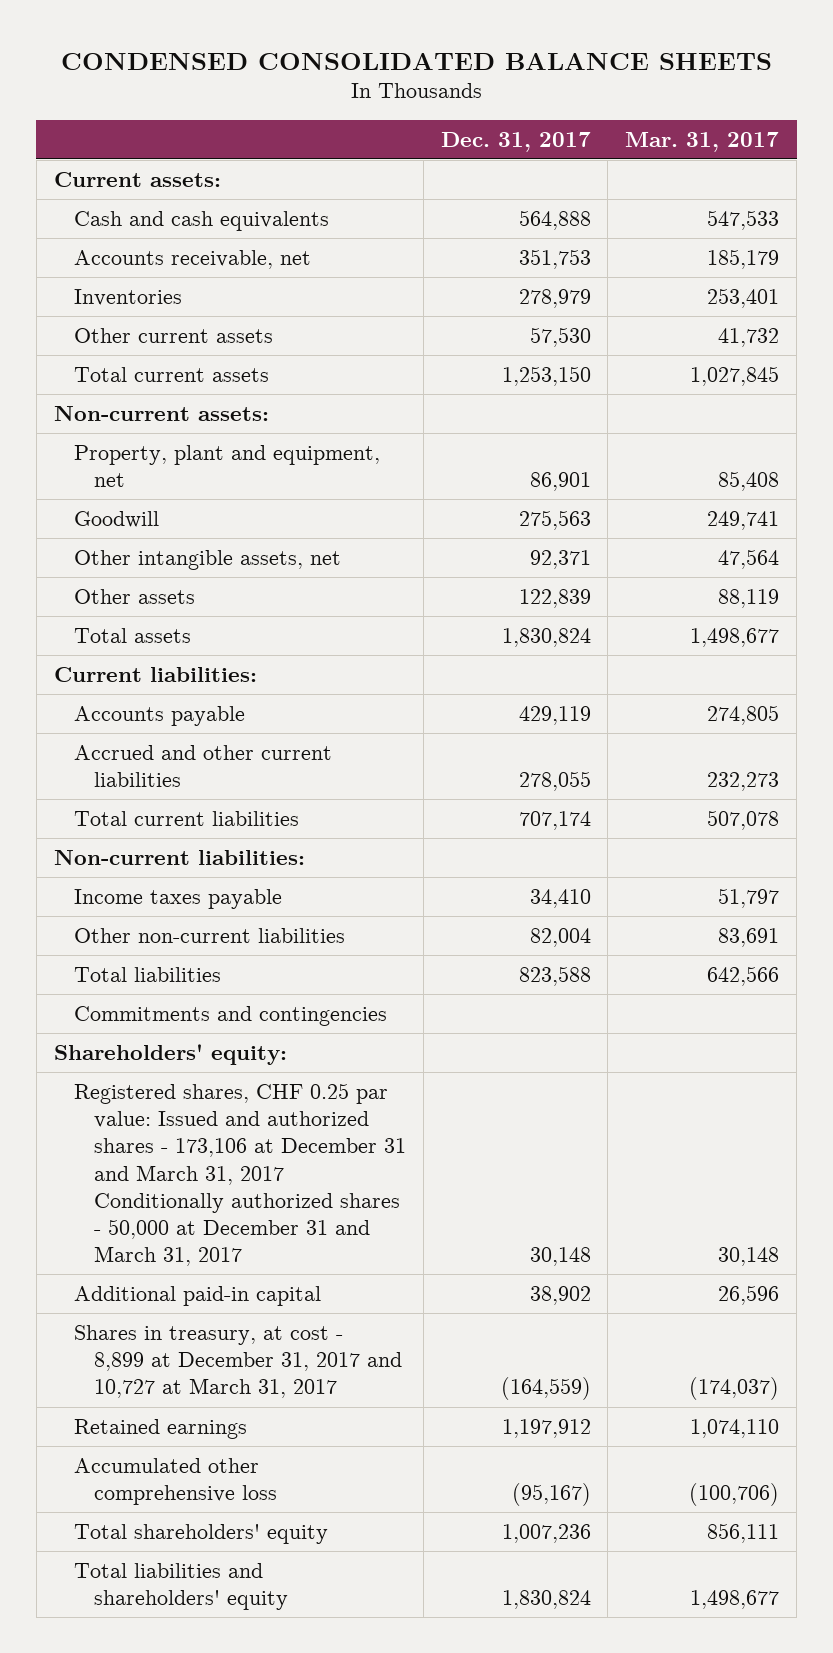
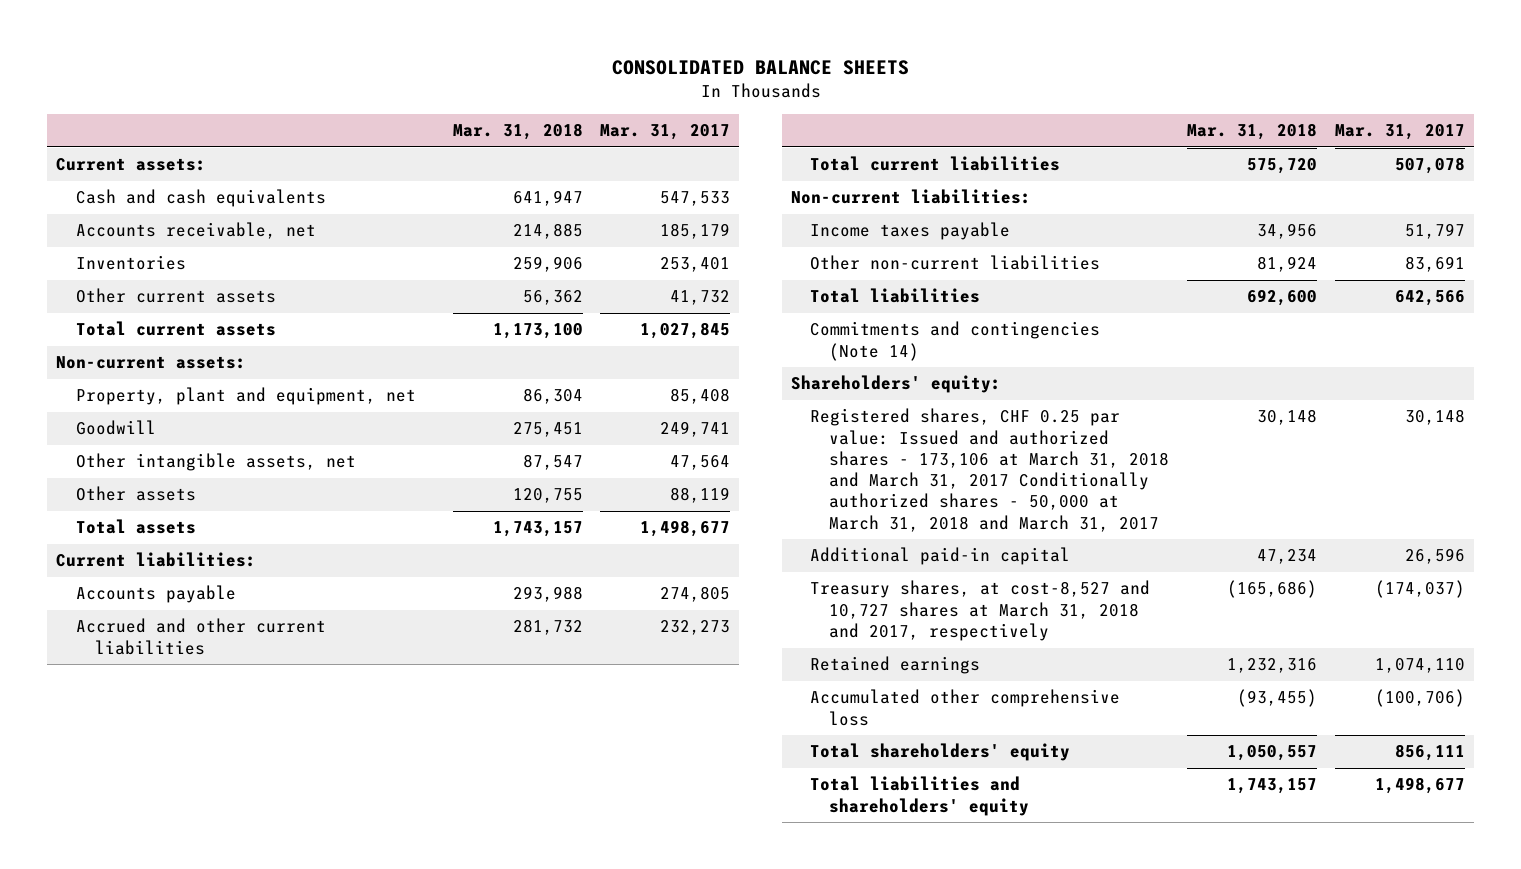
[60,52,772,70] CONDENSED CONSOLIDATED BALANCE SHEETS -> [611,59,909,75] CONSOLIDATED BALANCE SHEETS
[440,131,591,152] Dec. 31, 2017 -> none
none -> [452,123,583,141] Mar. 31, 2018
[73,1005,387,1026] Commitments and contingencies -> [809,321,1100,361] Commitments and contingencies (Note 14)
[73,1082,406,1267] Registered shares, CHF 0.25 par value: Issued and authorized shares - 173,106 at December 31 and March 31, 2017 Conditionally authorized shares - 50,000 at December 31 and March 31, 2017 -> [809,408,1170,532] Registered shares, CHF 0.25 par value: Issued and authorized shares - 173,106 at March 31, 2018 and March 31, 2017 Conditionally authorized shares - 50,000 at March 31, 2018 and March 31, 2017
[73,1324,402,1399] Shares in treasury, at cost - 8,899 at December 31, 2017 and 10,727 at March 31, 2017 -> [809,580,1150,641] Treasury shares, at cost-8,527 and 10,727 shares at March 31, 2018 and 2017, respectively

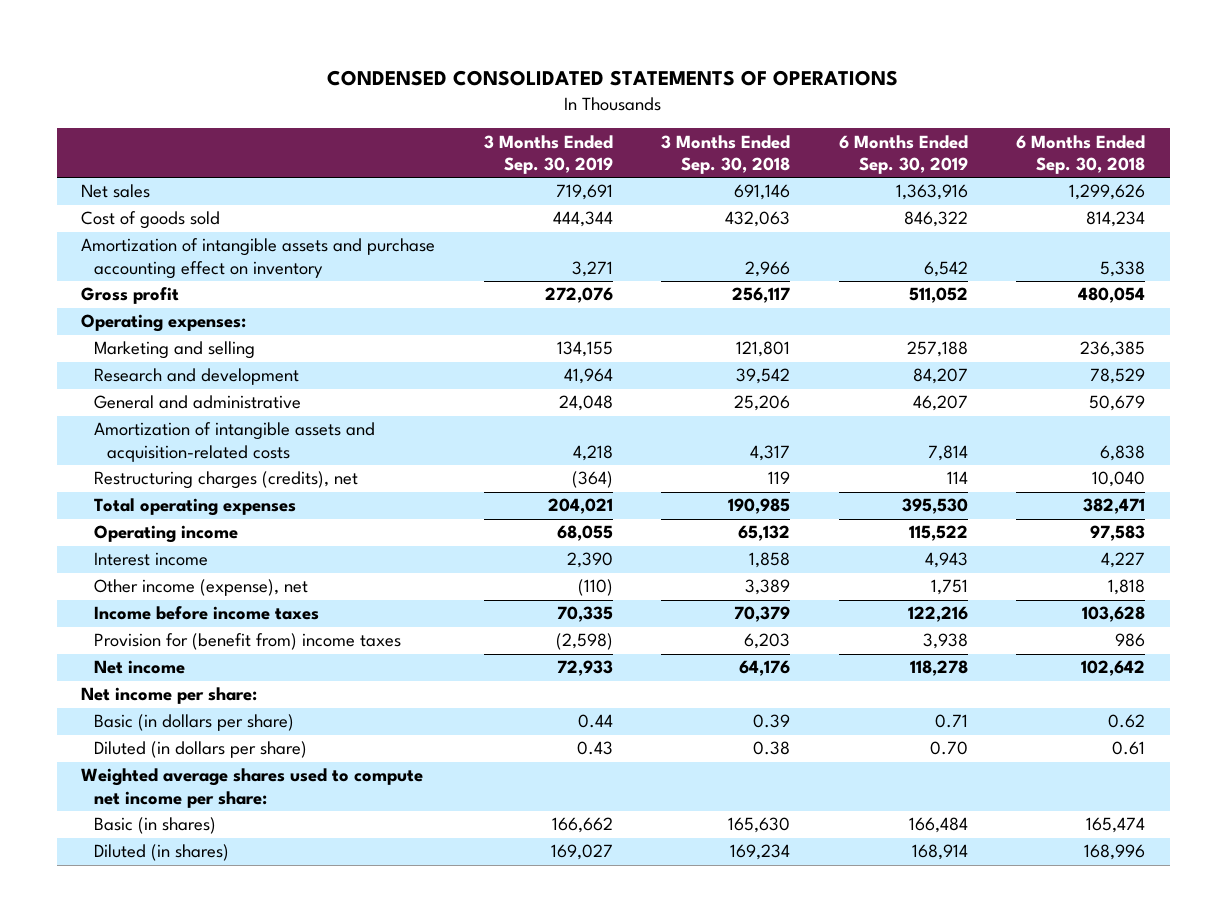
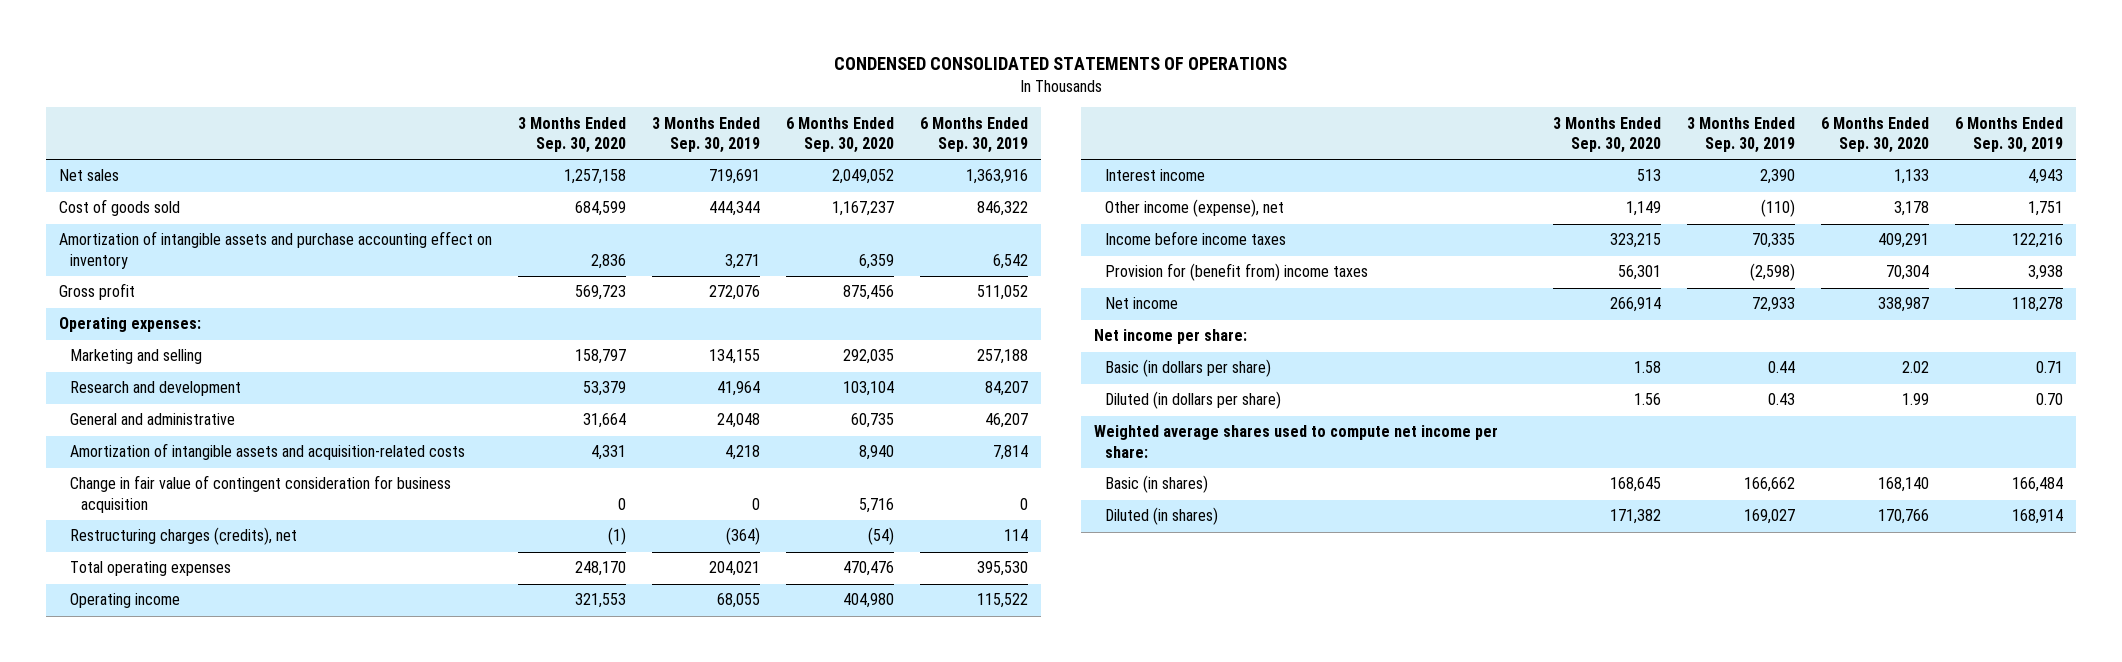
[661,134,791,174] 3 Months Ended Sep. 30, 2018 -> none
[1016,134,1146,174] 6 Months Ended Sep. 30, 2018 -> none
none -> [517,116,626,154] 3 Months Ended Sep. 30, 2020
none -> [785,116,894,154] 6 Months Ended Sep. 30, 2020
none -> [69,475,451,513] Change in fair value of contingent consideration for business acquisition

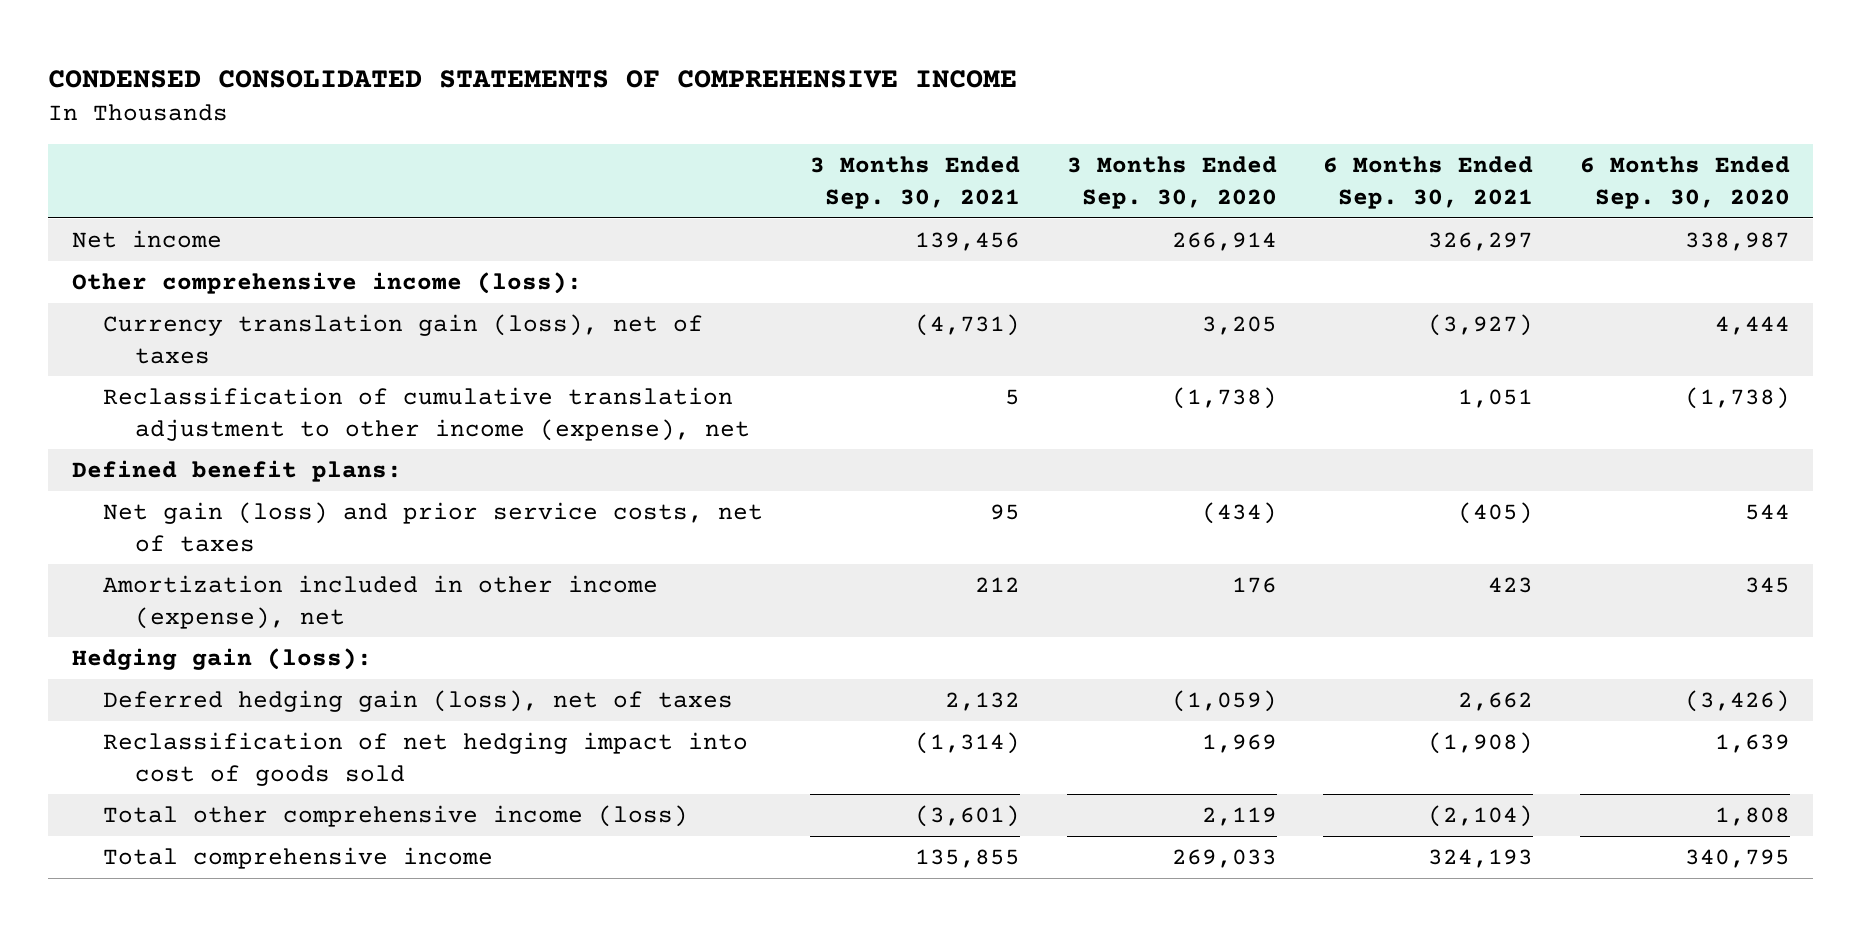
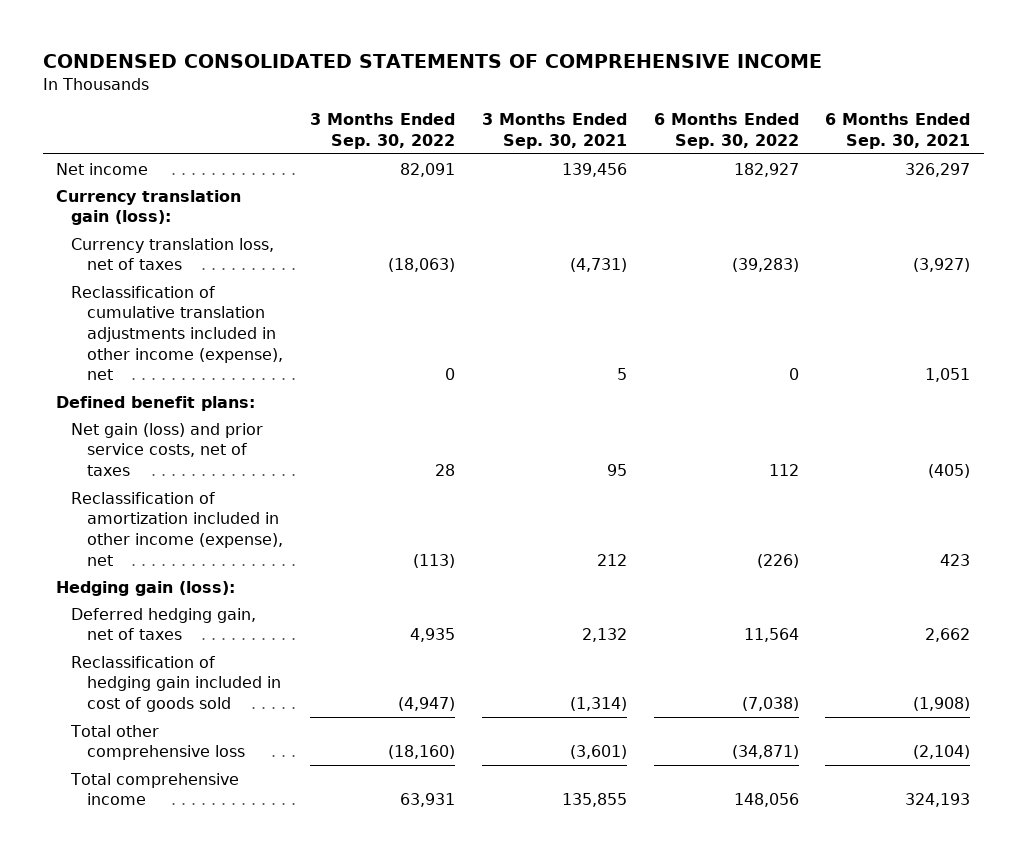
[1066,156,1277,209] 3 Months Ended Sep. 30, 2020 -> none
[1579,156,1790,209] 6 Months Ended Sep. 30, 2020 -> none
none -> [309,113,455,150] 3 Months Ended Sep. 30, 2022
none -> [653,113,799,150] 6 Months Ended Sep. 30, 2022
[71,272,582,295] Other comprehensive income (loss): -> none
none -> [56,189,242,226] Currency translation gain (loss):
[103,314,704,364] Currency translation gain (loss), net of taxes -> [71,237,275,271] Currency translation loss, net of taxes
[103,387,750,441] Reclassification of cumulative translation adjustment to other income (expense), net -> [71,285,283,381] Reclassification of cumulative translation adjustments included in other income (expense), net
[103,575,659,629] Amortization included in other income (expense), net -> [71,491,283,566] Reclassification of amortization included in other income (expense), net
[103,690,734,713] Deferred hedging gain (loss), net of taxes -> [71,607,257,641] Deferred hedging gain, net of taxes
[103,732,749,786] Reclassification of net hedging impact into cost of goods sold -> [71,655,281,712] Reclassification of hedging gain included in cost of goods sold
[103,805,689,828] Total other comprehensive income (loss) -> [70,724,245,761] Total other comprehensive loss

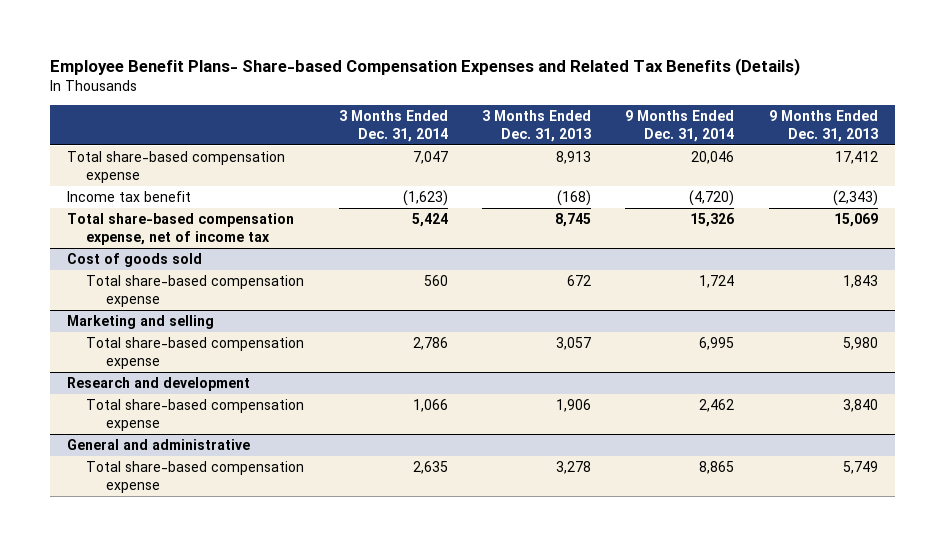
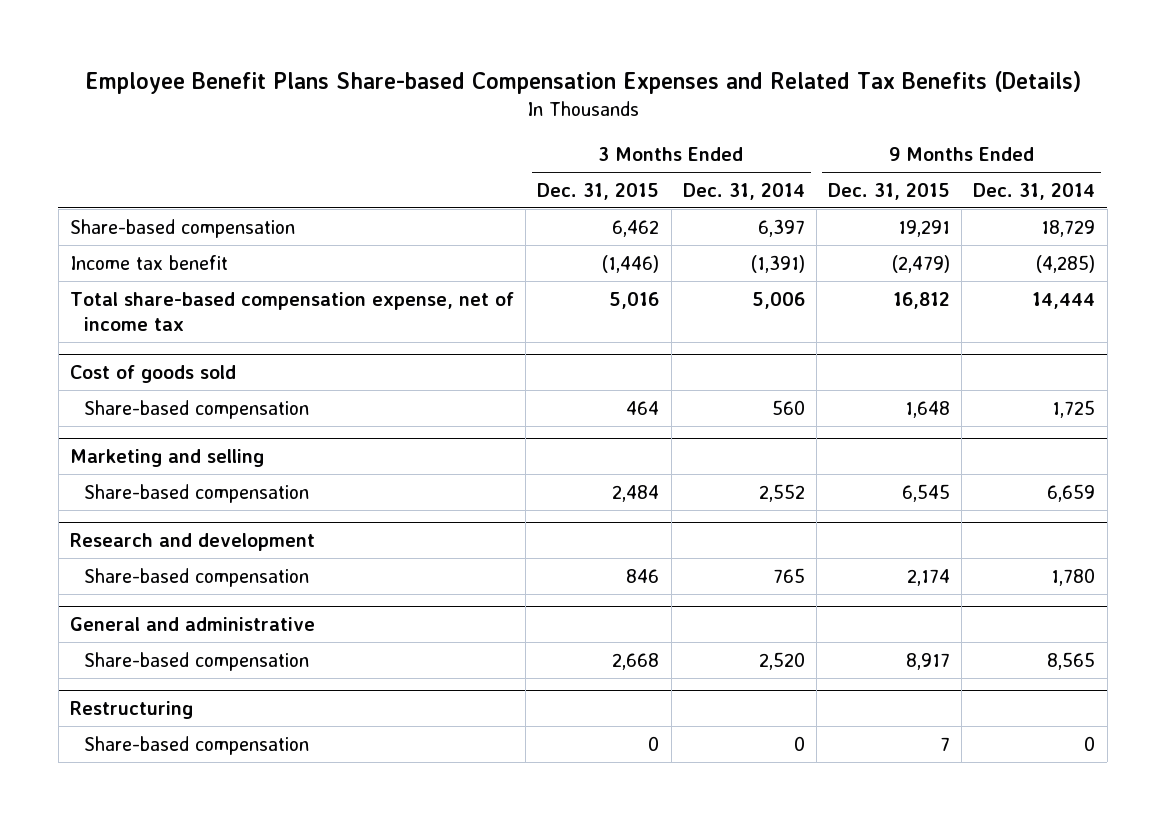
[49,57,800,76] Employee Benefit Plans- Share-based Compensation Expenses and Related Tax Benefits (Details) -> [84,71,1081,95] Employee Benefit Plans Share-based Compensation Expenses and Related Tax Benefits (Details)
[482,110,592,142] 3 Months Ended Dec. 31, 2013 -> none
[768,110,878,142] 9 Months Ended Dec. 31, 2013 -> none
none -> [537,182,660,200] Dec. 31, 2015
none -> [828,182,951,200] Dec. 31, 2015
[66,151,285,183] Total share-based compensation expense -> [69,218,295,238] Share-based compensation
[412,151,448,165] 7,047 -> [757,218,805,237] 6,397
[691,151,735,165] 20,046 -> [1041,219,1096,237] 18,729
[402,190,448,207] (1,623) -> [750,254,805,273] (1,391)
[689,190,735,207] (4,720) -> [1036,254,1096,273] (4,285)
[411,213,448,228] 5,424 -> [751,291,805,309] 5,006
[690,213,735,228] 15,326 -> [1032,291,1096,309] 14,444
[86,275,305,307] Total share-based compensation expense -> [84,399,310,419] Share-based compensation
[699,275,735,289] 1,724 -> [1052,399,1096,418] 1,725
[86,337,305,369] Total share-based compensation expense -> [84,483,310,503] Share-based compensation
[412,337,448,351] 2,786 -> [758,483,805,502] 2,552
[699,337,735,351] 6,995 -> [1047,483,1096,502] 6,659
[86,399,305,431] Total share-based compensation expense -> [84,567,310,587] Share-based compensation
[412,399,448,413] 1,066 -> [772,567,805,583] 765
[699,399,735,413] 2,462 -> [1051,567,1096,586] 1,780
[86,461,305,493] Total share-based compensation expense -> [84,651,310,671] Share-based compensation
[412,461,448,475] 2,635 -> [758,651,805,670] 2,520
[699,461,735,475] 8,865 -> [1047,651,1096,670] 8,565
none -> [69,701,193,720] Restructuring
none -> [84,735,310,755] Share-based compensation

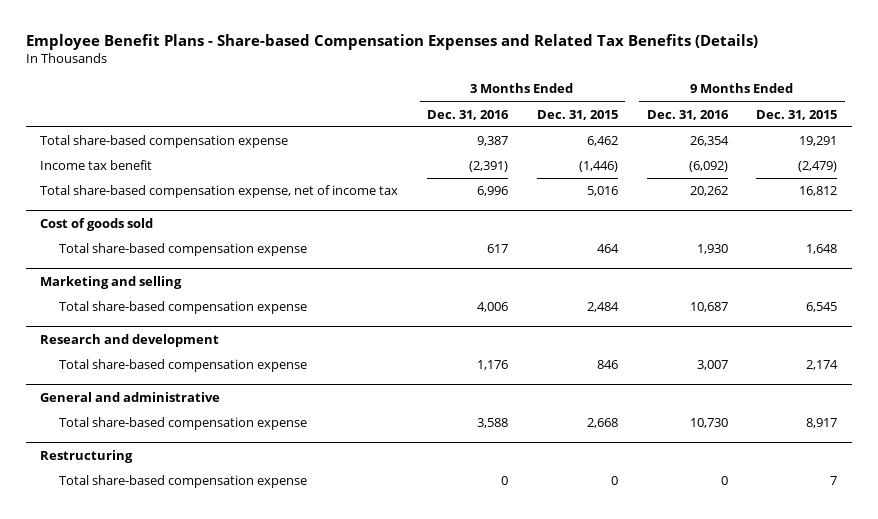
[84,71,1081,95] Employee Benefit Plans Share-based Compensation Expenses and Related Tax Benefits (Details) -> [25,33,758,50] Employee Benefit Plans - Share-based Compensation Expenses and Related Tax Benefits (Details)
[682,182,805,200] Dec. 31, 2014 -> none
[973,182,1096,200] Dec. 31, 2014 -> none
none -> [426,109,509,120] Dec. 31, 2016
none -> [646,109,729,120] Dec. 31, 2016
[69,218,295,238] Share-based compensation -> [40,135,289,149] Total share-based compensation expense
[84,399,310,419] Share-based compensation -> [58,243,307,257] Total share-based compensation expense
[84,483,310,503] Share-based compensation -> [58,301,307,315] Total share-based compensation expense
[84,567,310,587] Share-based compensation -> [58,359,307,373] Total share-based compensation expense
[84,651,310,671] Share-based compensation -> [58,417,307,431] Total share-based compensation expense
[84,735,310,755] Share-based compensation -> [58,475,307,489] Total share-based compensation expense

